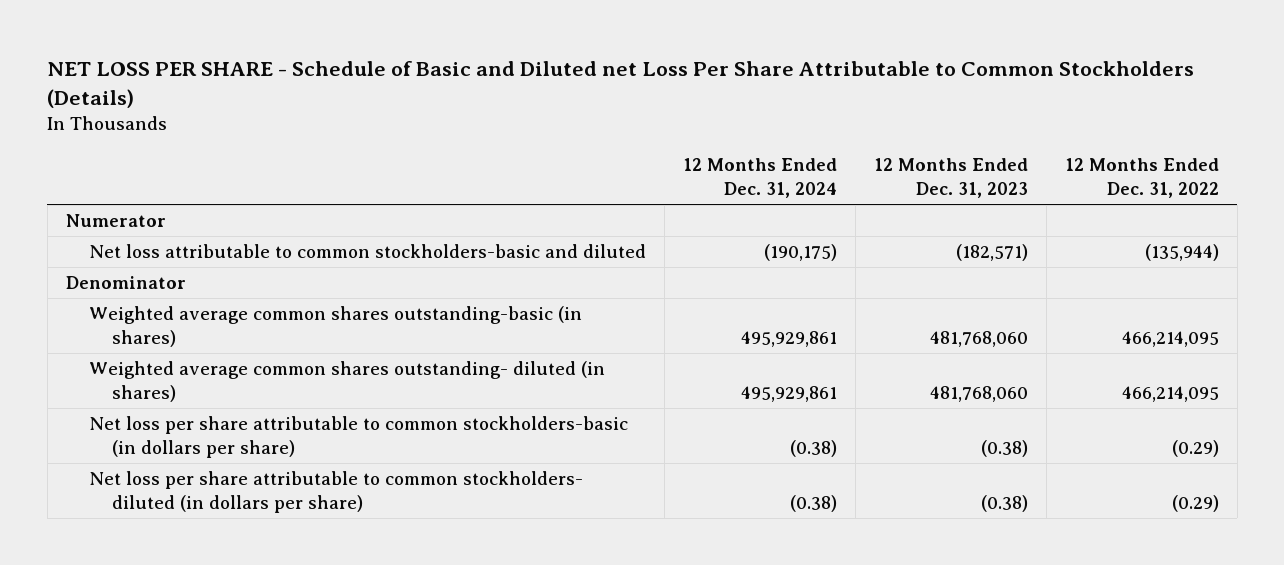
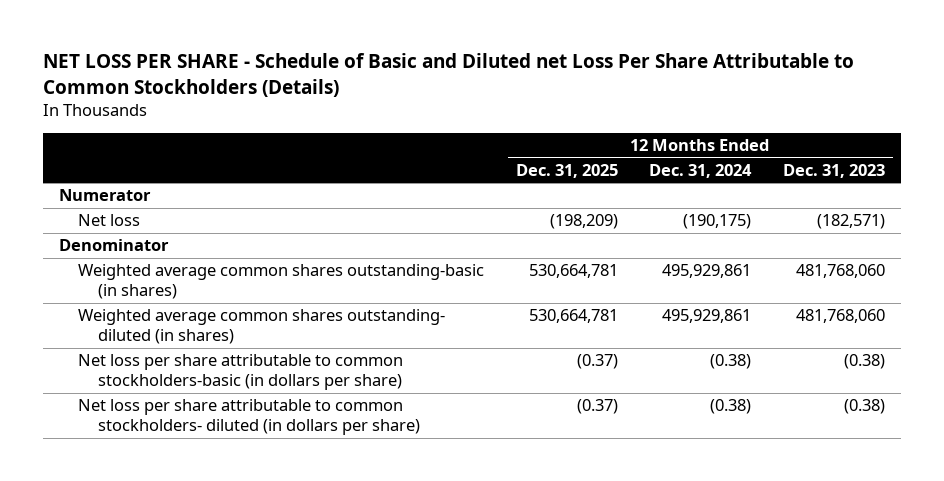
[1064,158,1219,199] 12 Months Ended Dec. 31, 2022 -> none
none -> [515,163,618,178] Dec. 31, 2025
[89,243,647,258] Net loss attributable to common stockholders-basic and diluted -> [78,214,141,227] Net loss

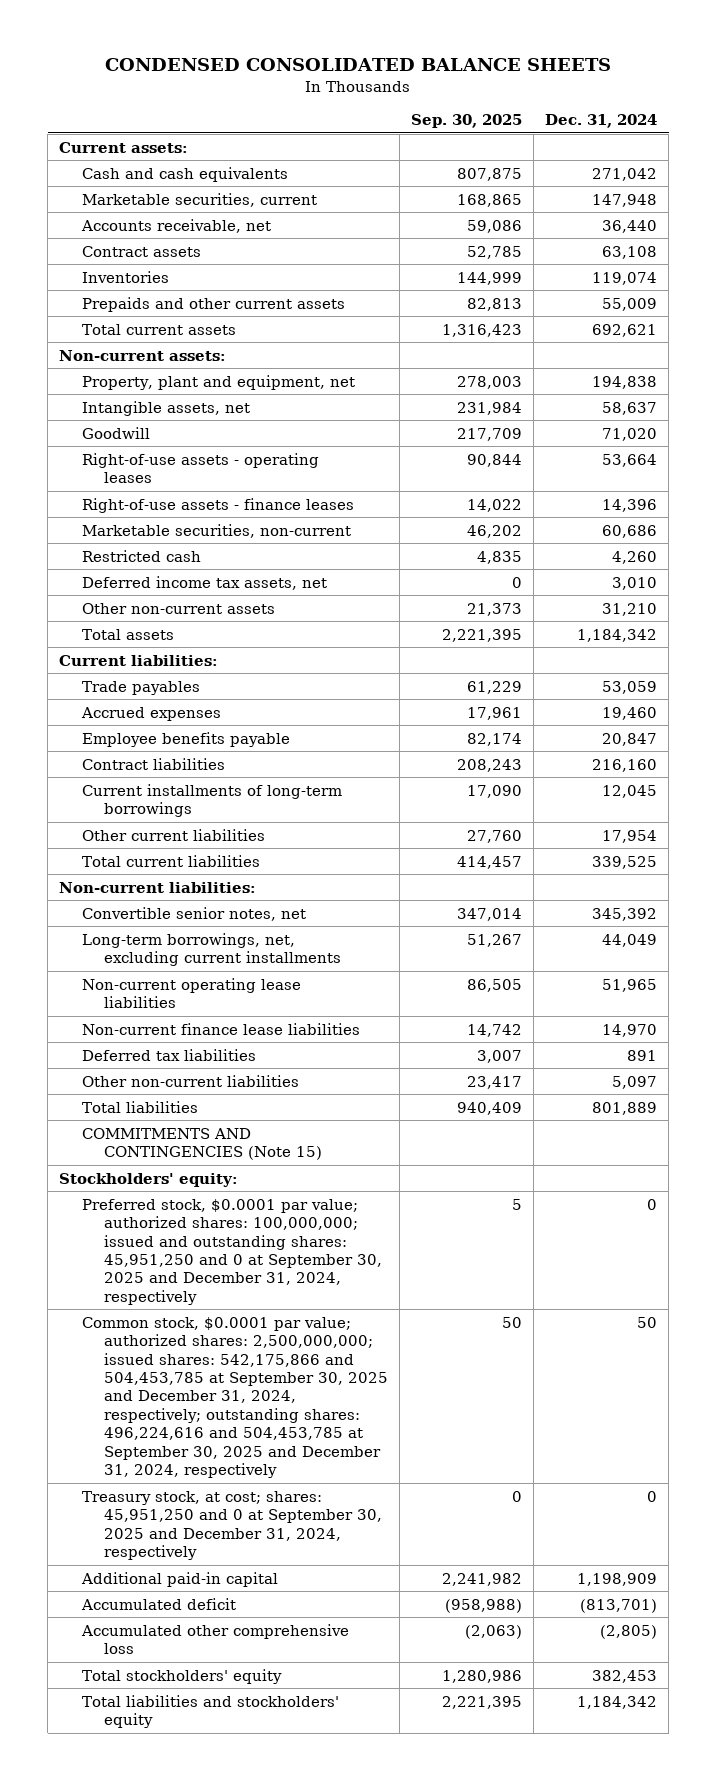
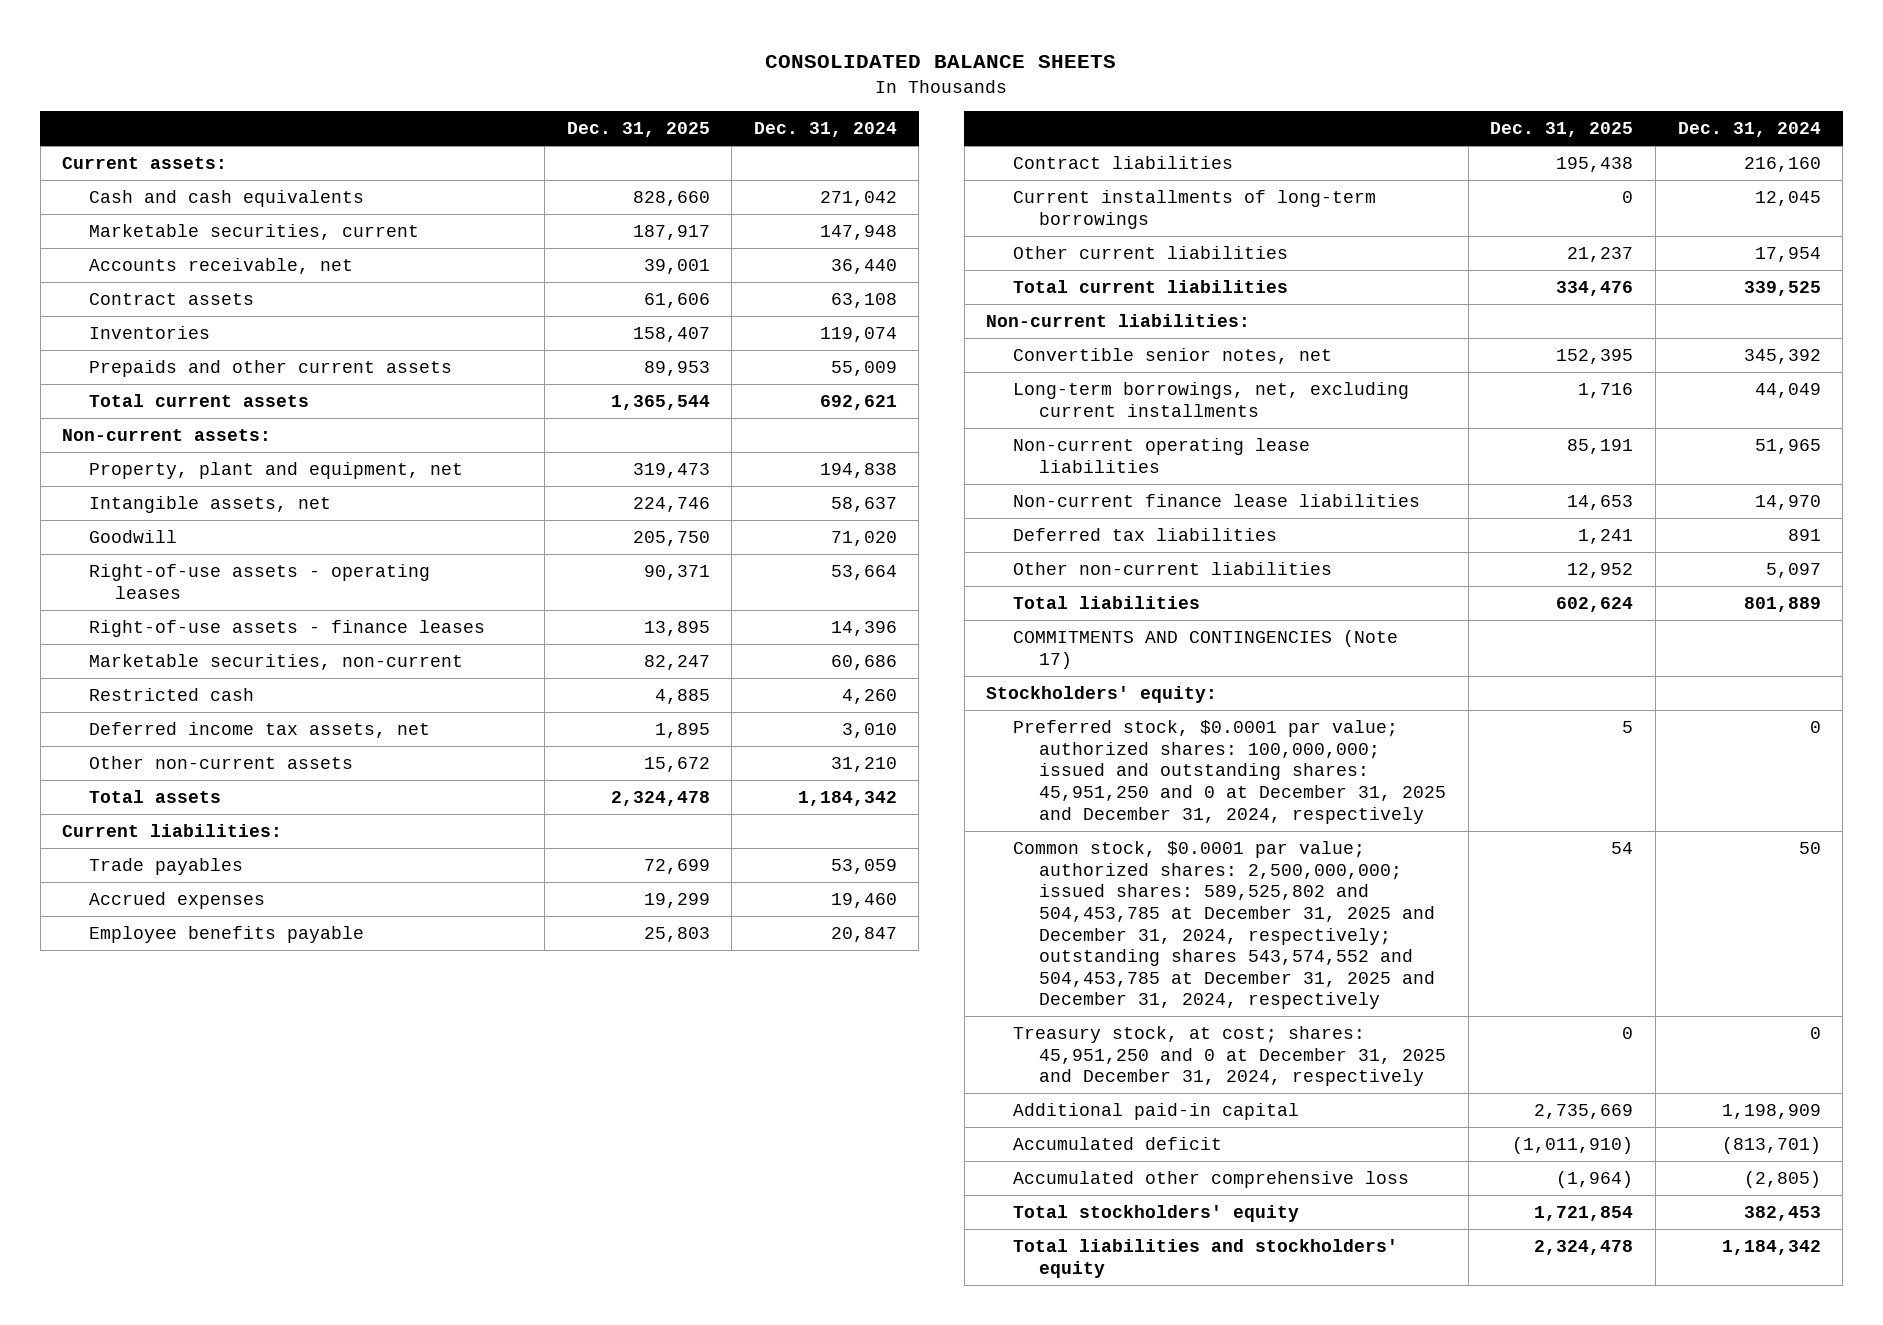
[105,58,612,72] CONDENSED CONSOLIDATED BALANCE SHEETS -> [765,55,1117,69] CONSOLIDATED BALANCE SHEETS
[411,114,523,129] Sep. 30, 2025 -> none
none -> [566,121,710,137] Dec. 31, 2025
[81,1127,322,1161] COMMITMENTS AND CONTINGENCIES (Note 15) -> [1012,630,1398,669] COMMITMENTS AND CONTINGENCIES (Note 17)
[81,1198,382,1305] Preferred stock, $0.0001 par value; authorized shares: 100,000,000; issued and outstanding shares: 45,951,250 and 0 at September 30, 2025 and December 31, 2024, respectively -> [1012,720,1447,824] Preferred stock, $0.0001 par value; authorized shares: 100,000,000; issued and outstanding shares: 45,951,250 and 0 at December 31, 2025 and December 31, 2024, respectively
[81,1316,388,1479] Common stock, $0.0001 par value; authorized shares: 2,500,000,000; issued shares: 542,175,866 and 504,453,785 at September 30, 2025 and December 31, 2024, respectively; outstanding shares: 496,224,616 and 504,453,785 at September 30, 2025 and December 31, 2024, respectively -> [1012,841,1436,1010] Common stock, $0.0001 par value; authorized shares: 2,500,000,000; issued shares: 589,525,802 and 504,453,785 at December 31, 2025 and December 31, 2024, respectively; outstanding shares 543,574,552 and 504,453,785 at December 31, 2025 and December 31, 2024, respectively
[81,1490,382,1560] Treasury stock, at cost; shares: 45,951,250 and 0 at September 30, 2025 and December 31, 2024, respectively -> [1012,1026,1447,1087] Treasury stock, at cost; shares: 45,951,250 and 0 at December 31, 2025 and December 31, 2024, respectively

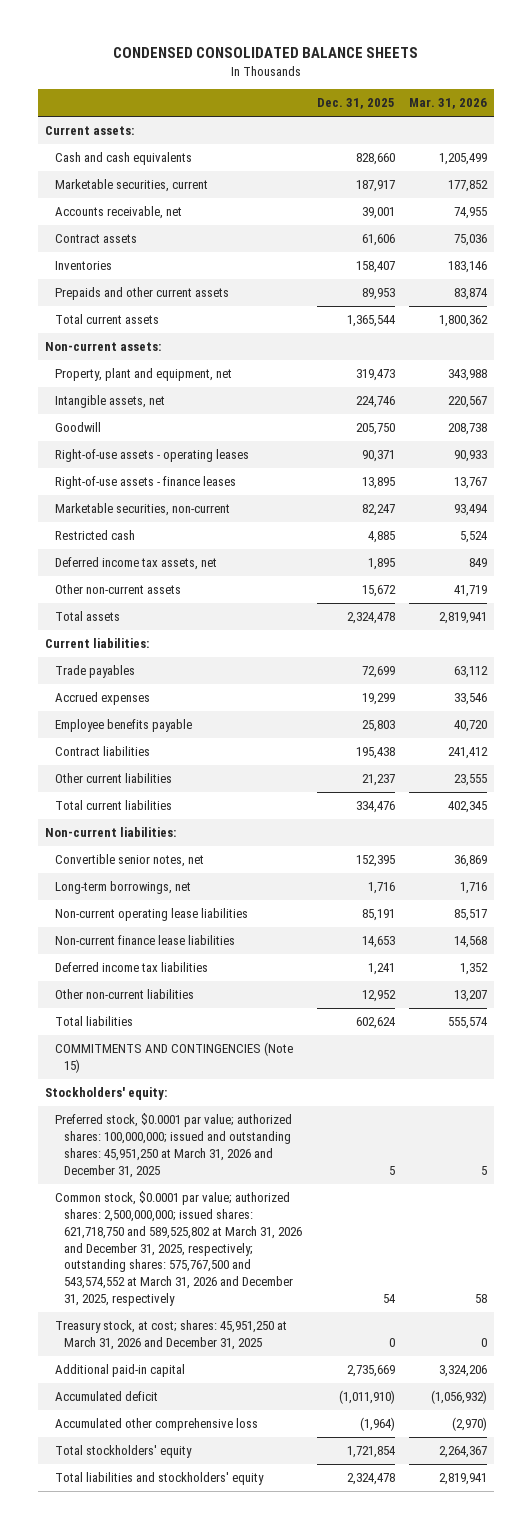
[765,55,1117,69] CONSOLIDATED BALANCE SHEETS -> [112,47,418,59] CONDENSED CONSOLIDATED BALANCE SHEETS
[753,121,897,137] Dec. 31, 2024 -> none
none -> [408,98,487,110] Mar. 31, 2026
[1012,190,1376,229] Current installments of long-term borrowings -> none
[1012,382,1409,417] Long-term borrowings, net, excluding current installments -> [54,881,191,895] Long-term borrowings, net
[1012,528,1277,542] Deferred tax liabilities -> [54,962,208,973] Deferred income tax liabilities
[1012,630,1398,669] COMMITMENTS AND CONTINGENCIES (Note 17) -> [54,1042,293,1074] COMMITMENTS AND CONTINGENCIES (Note 15)
[1012,720,1447,824] Preferred stock, $0.0001 par value; authorized shares: 100,000,000; issued and outstanding shares: 45,951,250 and 0 at December 31, 2025 and December 31, 2024, respectively -> [54,1113,292,1178] Preferred stock, $0.0001 par value; authorized shares: 100,000,000; issued and outstanding shares: 45,951,250 at March 31, 2026 and December 31, 2025
[1012,841,1436,1010] Common stock, $0.0001 par value; authorized shares: 2,500,000,000; issued shares: 589,525,802 and 504,453,785 at December 31, 2025 and December 31, 2024, respectively; outstanding shares 543,574,552 and 504,453,785 at December 31, 2025 and December 31, 2024, respectively -> [54,1191,303,1307] Common stock, $0.0001 par value; authorized shares: 2,500,000,000; issued shares: 621,718,750 and 589,525,802 at March 31, 2026 and December 31, 2025, respectively; outstanding shares: 575,767,500 and 543,574,552 at March 31, 2026 and December 31, 2025, respectively
[1012,1026,1447,1087] Treasury stock, at cost; shares: 45,951,250 and 0 at December 31, 2025 and December 31, 2024, respectively -> [54,1320,287,1351] Treasury stock, at cost; shares: 45,951,250 at March 31, 2026 and December 31, 2025

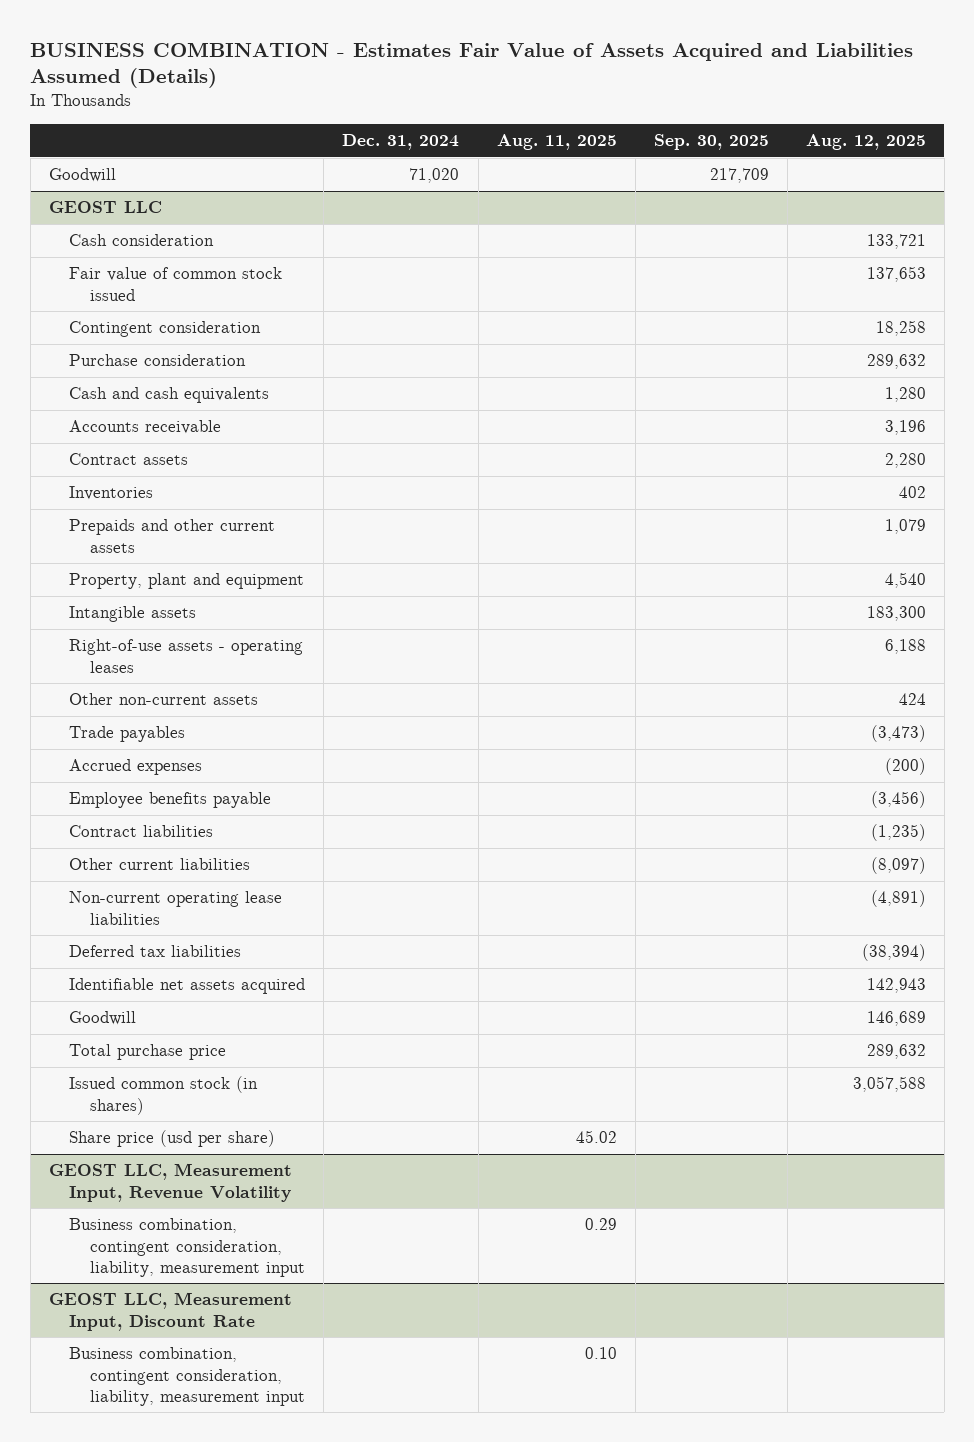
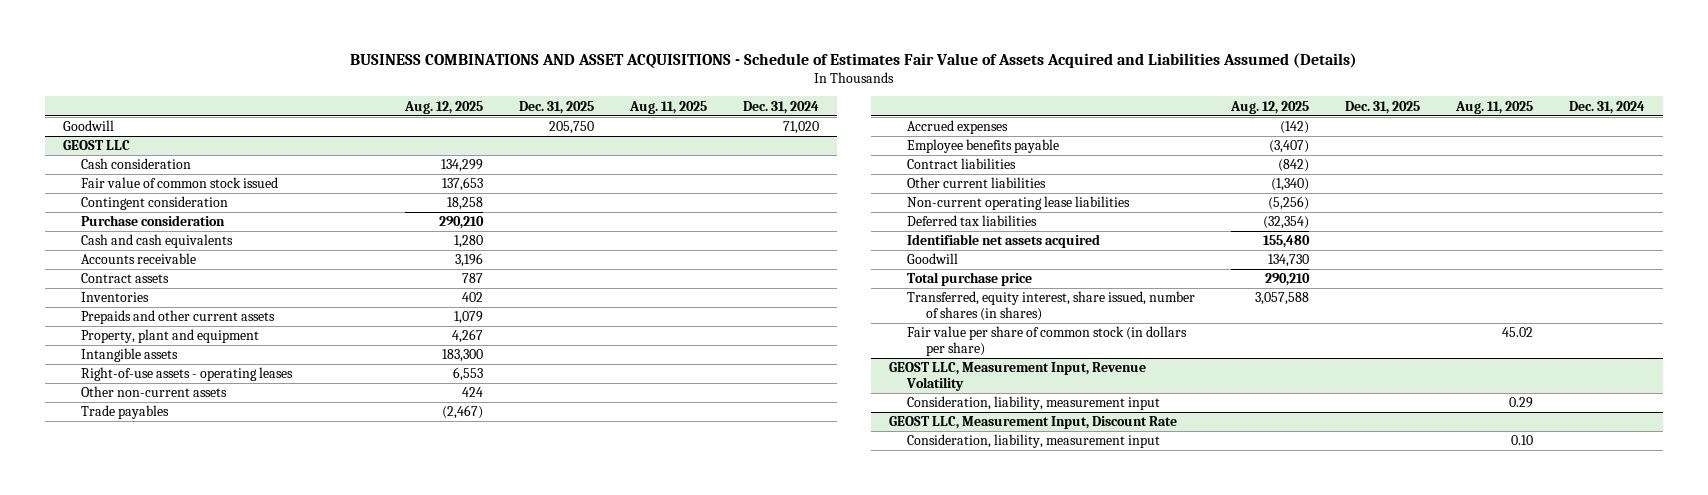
[30,41,914,89] BUSINESS COMBINATION - Estimates Fair Value of Assets Acquired and Liabilities Assumed (Details) -> [349,53,1357,69] BUSINESS COMBINATIONS AND ASSET ACQUISITIONS - Schedule of Estimates Fair Value of Assets Acquired and Liabilities Assumed (Details)
[653,134,769,151] Sep. 30, 2025 -> none
none -> [519,100,595,114] Dec. 31, 2025
[866,234,926,250] 133,721 -> [441,159,484,173] 134,299
[866,354,926,370] 289,632 -> [439,216,485,230] 290,210
[884,453,926,469] 2,280 -> [462,273,484,284] 787
[884,572,926,589] 4,540 -> [452,329,484,344] 4,267
[884,639,926,655] 6,188 -> [453,367,484,382] 6,553
[870,725,926,743] (3,473) -> [442,405,484,420] (2,467)
[884,758,926,776] (200) -> [1280,121,1310,135] (142)
[870,791,926,809] (3,456) -> [1269,140,1310,154] (3,407)
[870,824,926,842] (1,235) -> [1278,159,1310,173] (842)
[870,857,926,875] (8,097) -> [1271,178,1310,192] (1,340)
[870,890,926,908] (4,891) -> [1268,196,1310,211] (5,256)
[861,944,926,962] (38,394) -> [1263,216,1310,230] (32,354)
[866,978,926,994] 142,943 -> [1263,235,1311,249] 155,480
[866,1011,926,1027] 146,689 -> [1268,254,1310,268] 134,730
[866,1044,926,1060] 289,632 -> [1265,273,1311,287] 290,210
[69,1076,259,1115] Issued common stock (in shares) -> [907,291,1196,321] Transferred, equity interest, share issued, number of shares (in shares)
[69,1130,276,1148] Share price (usd per share) -> [907,326,1188,356] Fair value per share of common stock (in dollars per share)
[69,1218,306,1277] Business combination, contingent consideration, liability, measurement input -> [907,396,1161,411] Consideration, liability, measurement input
[69,1347,306,1406] Business combination, contingent consideration, liability, measurement input -> [907,434,1161,449] Consideration, liability, measurement input

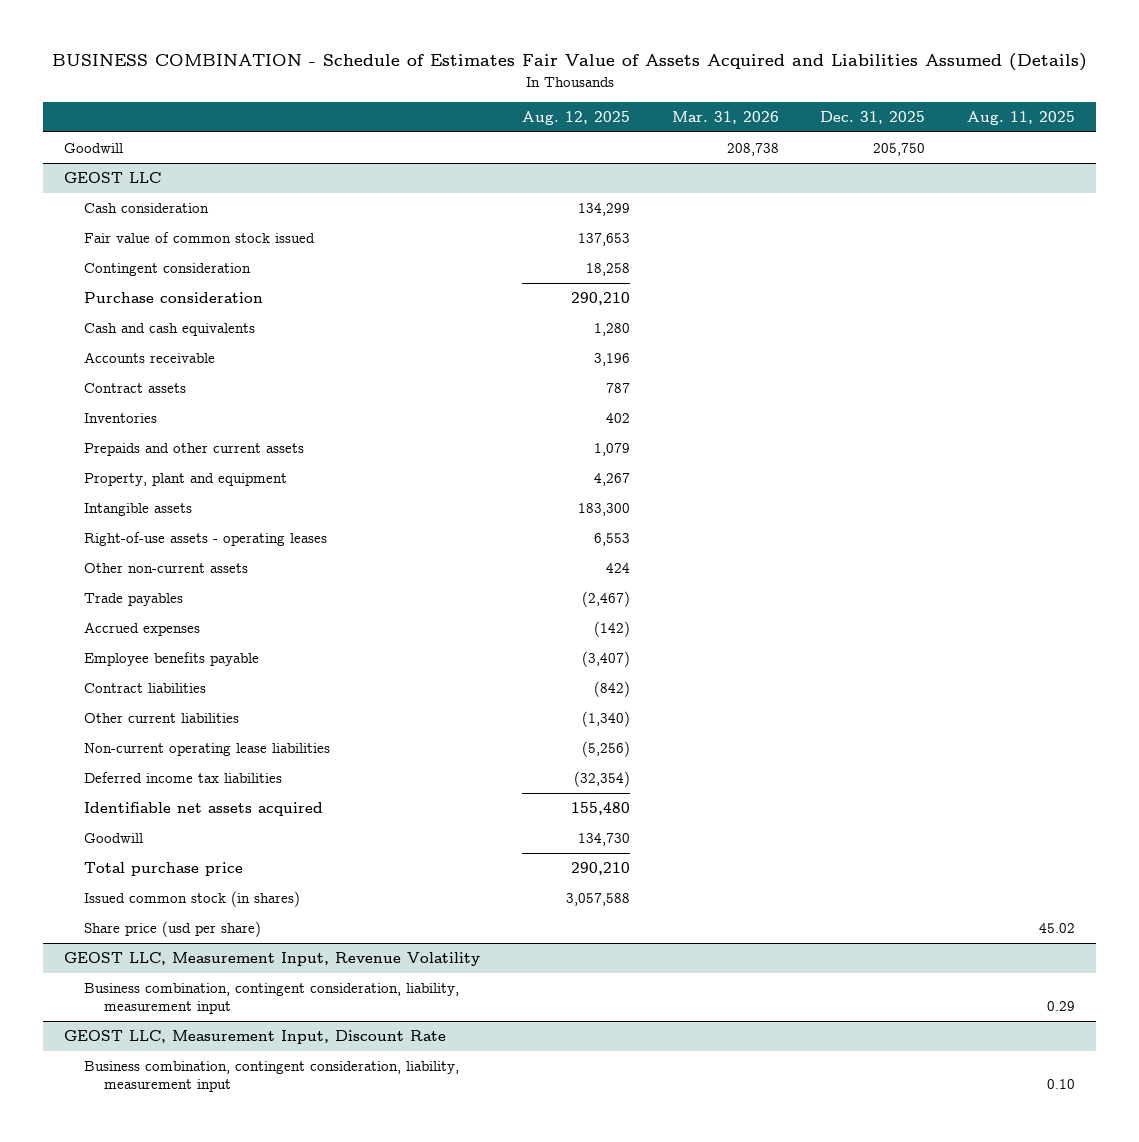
[349,53,1357,69] BUSINESS COMBINATIONS AND ASSET ACQUISITIONS - Schedule of Estimates Fair Value of Assets Acquired and Liabilities Assumed (Details) -> [51,53,1087,72] BUSINESS COMBINATION - Schedule of Estimates Fair Value of Assets Acquired and Liabilities Assumed (Details)
[743,100,820,114] Dec. 31, 2024 -> none
none -> [671,110,779,124] Mar. 31, 2026
[907,215,1038,227] Deferred tax liabilities -> [84,772,283,784] Deferred income tax liabilities
[907,291,1196,321] Transferred, equity interest, share issued, number of shares (in shares) -> [84,891,301,908] Issued common stock (in shares)
[907,326,1188,356] Fair value per share of common stock (in dollars per share) -> [84,921,262,938] Share price (usd per share)
[907,396,1161,411] Consideration, liability, measurement input -> [84,983,460,1015] Business combination, contingent consideration, liability, measurement input
[907,434,1161,449] Consideration, liability, measurement input -> [84,1061,460,1093] Business combination, contingent consideration, liability, measurement input

